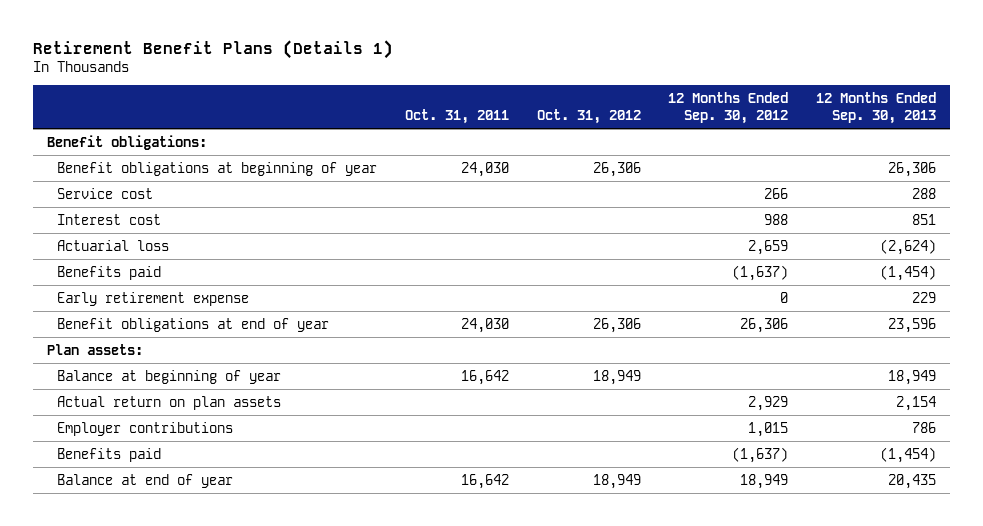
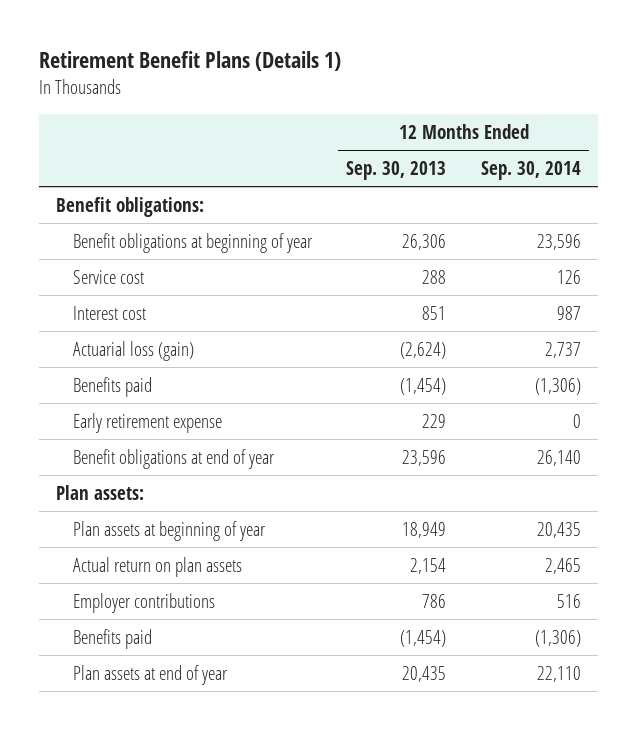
[405,109,510,125] Oct. 31, 2011 -> none
[536,109,641,125] Oct. 31, 2012 -> none
[668,92,789,125] 12 Months Ended Sep. 30, 2012 -> none
none -> [480,161,581,181] Sep. 30, 2014
[57,239,170,251] Actuarial loss -> [72,341,194,362] Actuarial loss (gain)
[57,369,282,384] Balance at beginning of year -> [72,521,266,542] Plan assets at beginning of year
[57,473,234,488] Balance at end of year -> [72,665,228,686] Plan assets at end of year

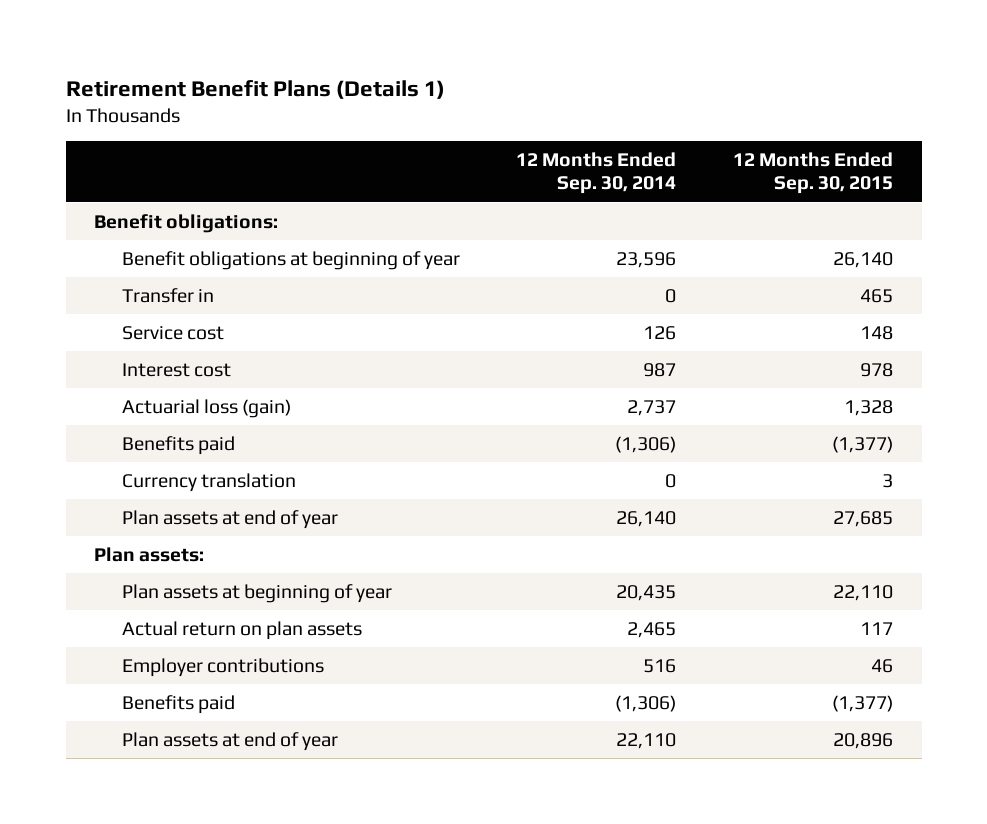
[346,161,447,181] Sep. 30, 2013 -> none
none -> [733,152,894,195] 12 Months Ended Sep. 30, 2015
none -> [121,287,214,303] Transfer in
[72,413,222,434] Early retirement expense -> none
none -> [121,472,296,492] Currency translation
[72,449,275,470] Benefit obligations at end of year -> [121,509,338,529] Plan assets at end of year

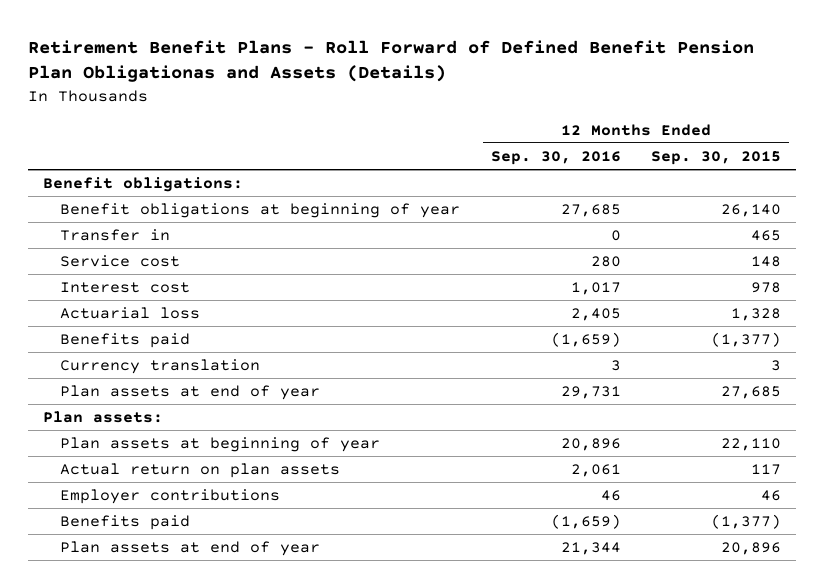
[65,79,445,99] Retirement Benefit Plans (Details 1) -> [27,40,754,83] Retirement Benefit Plans - Roll Forward of Defined Benefit Pension Plan Obligationas and Assets (Details)
[516,152,677,195] 12 Months Ended Sep. 30, 2014 -> none
none -> [490,150,621,165] Sep. 30, 2016
[121,398,291,418] Actuarial loss (gain) -> [60,306,201,319] Actuarial loss

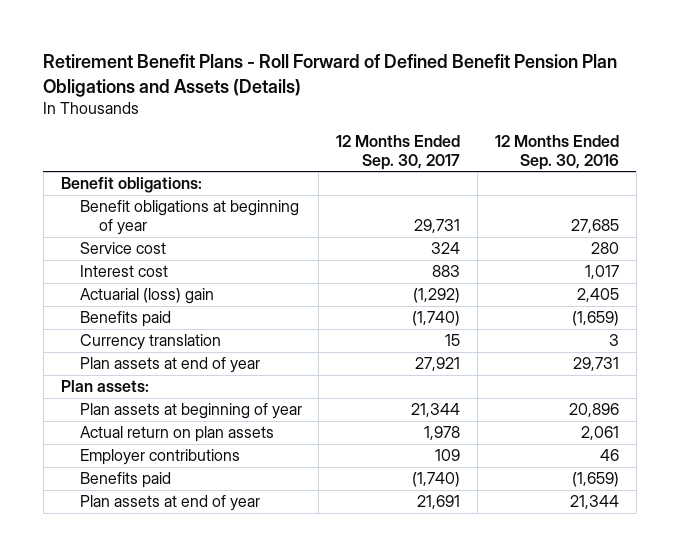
[27,40,754,83] Retirement Benefit Plans - Roll Forward of Defined Benefit Pension Plan Obligationas and Assets (Details) -> [43,53,618,97] Retirement Benefit Plans - Roll Forward of Defined Benefit Pension Plan Obligations and Assets (Details)
[651,150,782,165] Sep. 30, 2015 -> none
none -> [336,135,461,170] 12 Months Ended Sep. 30, 2017
[60,228,171,241] Transfer in -> none
[60,306,201,319] Actuarial loss -> [79,288,214,305] Actuarial (loss) gain

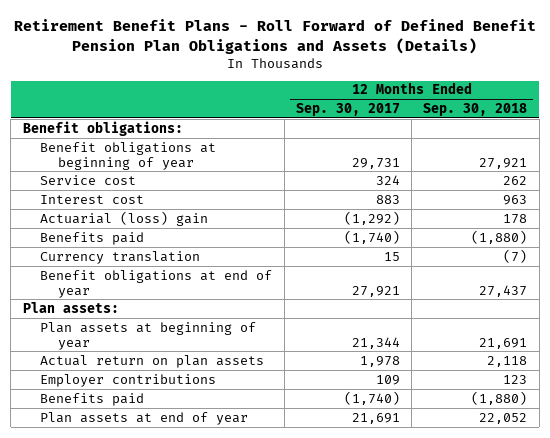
[494,135,619,170] 12 Months Ended Sep. 30, 2016 -> none
none -> [423,102,528,116] Sep. 30, 2018
[79,357,260,374] Plan assets at end of year -> [40,269,273,298] Benefit obligations at end of year

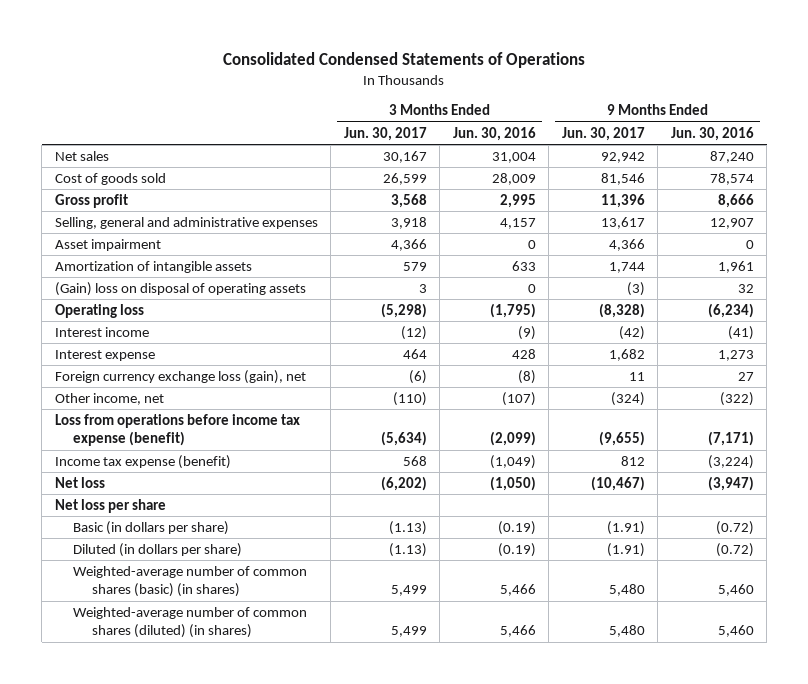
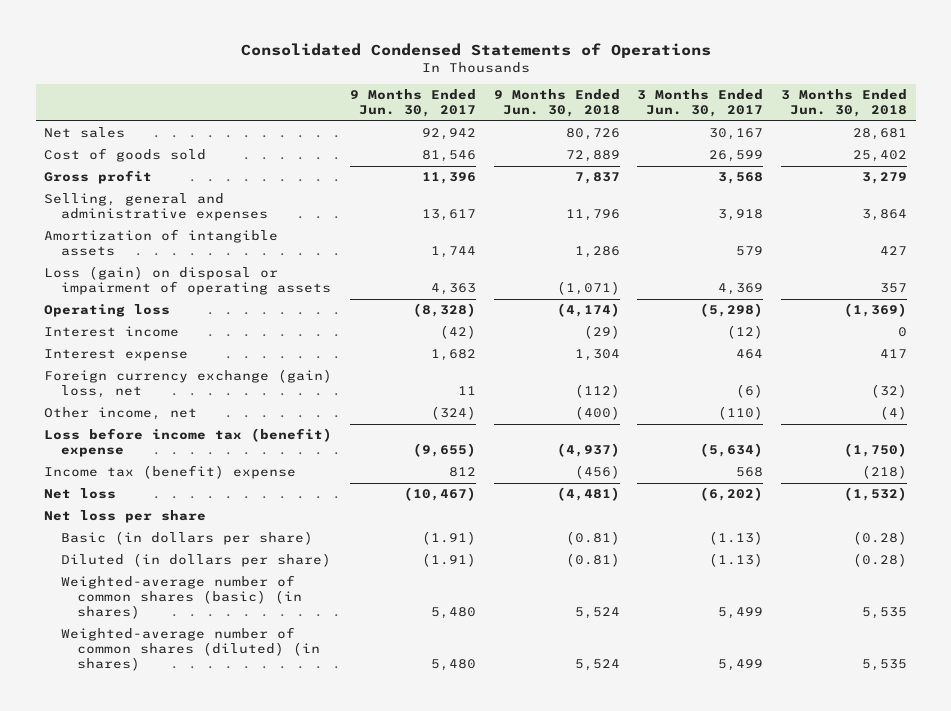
[452,126,536,141] Jun. 30, 2016 -> none
[670,126,754,141] Jun. 30, 2016 -> none
none -> [493,89,620,118] 9 Months Ended Jun. 30, 2018
none -> [780,89,907,118] 3 Months Ended Jun. 30, 2018
[54,238,161,251] Asset impairment -> none
[54,281,306,296] (Gain) loss on disposal of operating assets -> [44,266,331,296] Loss (gain) on disposal or impairment of operating assets
[418,283,427,293] 3 -> [718,283,764,296] 4,369
[626,281,645,296] (3) -> [430,283,476,296] 4,363
[54,369,306,384] Foreign currency exchange loss (gain), net -> [44,369,333,399] Foreign currency exchange (gain) loss, net
[54,413,300,447] Loss from operations before income tax expense (benefit) -> [44,428,333,458] Loss before income tax (benefit) expense
[54,454,231,469] Income tax expense (benefit) -> [44,465,297,480] Income tax (benefit) expense

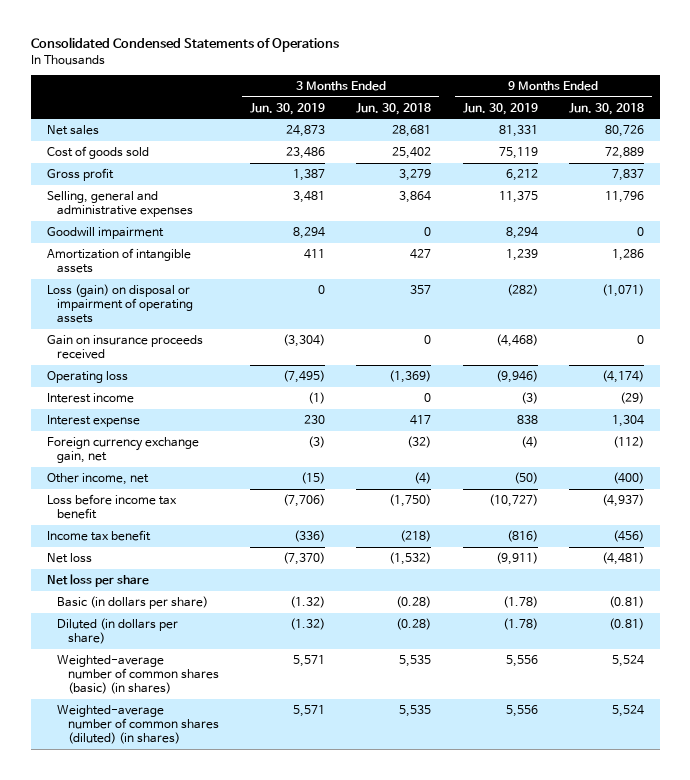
[349,89,476,118] 9 Months Ended Jun. 30, 2017 -> none
[637,89,764,118] 3 Months Ended Jun. 30, 2017 -> none
none -> [249,102,325,115] Jun. 30, 2019
none -> [462,102,538,115] Jun. 30, 2019
none -> [46,226,164,239] Goodwill impairment
none -> [46,334,203,360] Gain on insurance proceeds received
[44,369,333,399] Foreign currency exchange (gain) loss, net -> [46,436,199,464] Foreign currency exchange gain, net
[44,428,333,458] Loss before income tax (benefit) expense -> [46,493,177,520] Loss before income tax benefit
[44,465,297,480] Income tax (benefit) expense -> [46,529,151,541] Income tax benefit

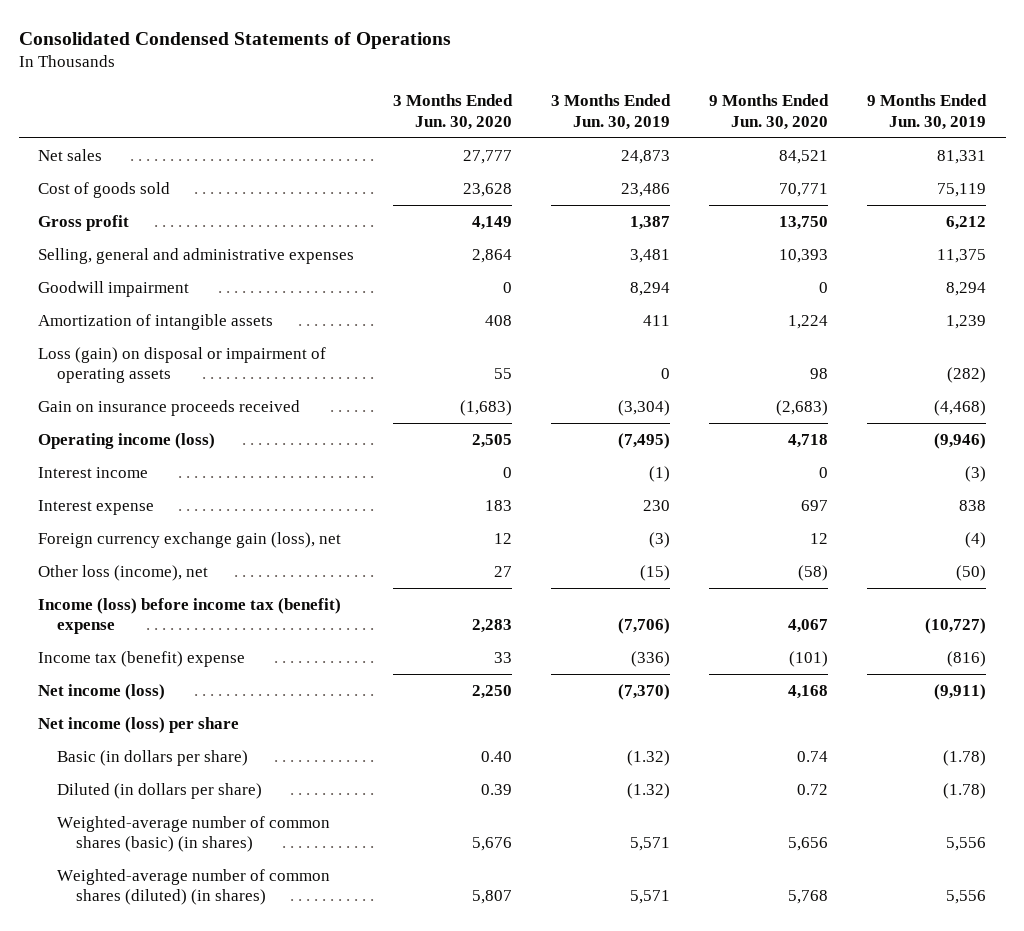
[356,102,432,115] Jun. 30, 2018 -> none
[568,102,644,115] Jun. 30, 2018 -> none
none -> [393,94,514,130] 3 Months Ended Jun. 30, 2020
none -> [709,94,830,130] 9 Months Ended Jun. 30, 2020
[46,370,128,383] Operating loss -> [38,432,216,449] Operating income (loss)
[46,436,199,464] Foreign currency exchange gain, net -> [38,531,342,548] Foreign currency exchange gain (loss), net
[46,472,149,485] Other income, net -> [38,564,209,581] Other loss (income), net
[46,493,177,520] Loss before income tax benefit -> [38,597,342,635] Income (loss) before income tax (benefit) expense
[46,529,151,541] Income tax benefit -> [38,650,246,667] Income tax (benefit) expense
[46,552,92,563] Net loss -> [38,683,166,700] Net income (loss)
[46,573,149,587] Net loss per share -> [38,716,240,733] Net income (loss) per share

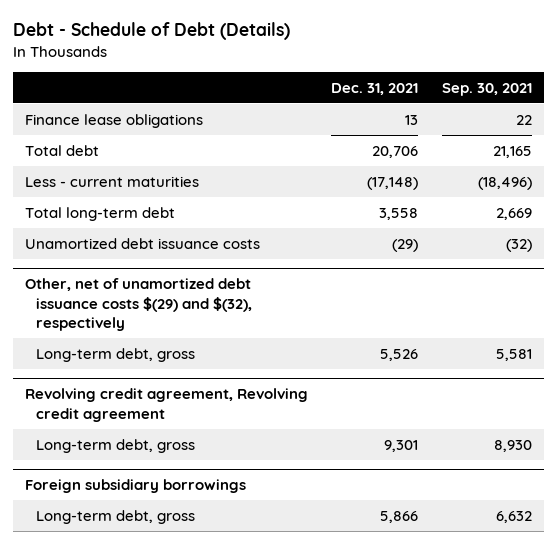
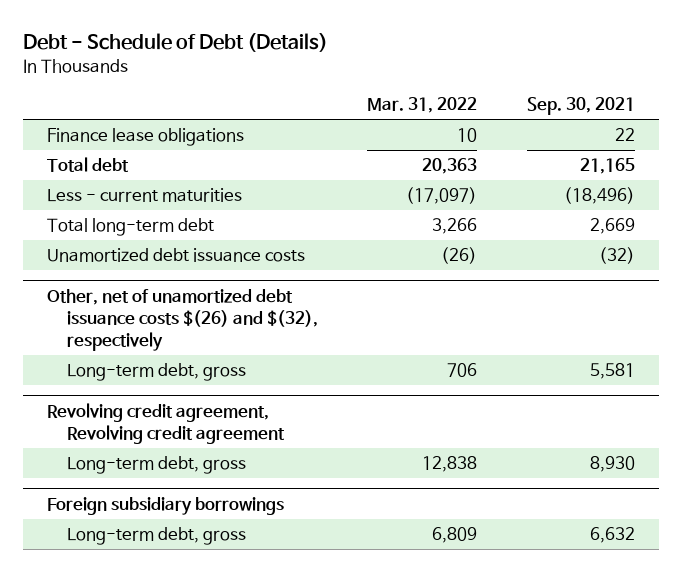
[331,82,419,95] Dec. 31, 2021 -> none
none -> [367,97,478,114] Mar. 31, 2022
[24,278,253,332] Other, net of unamortized debt issuance costs $(29) and $(32), respectively -> [47,289,318,352] Other, net of unamortized debt issuance costs $(26) and $(32), respectively

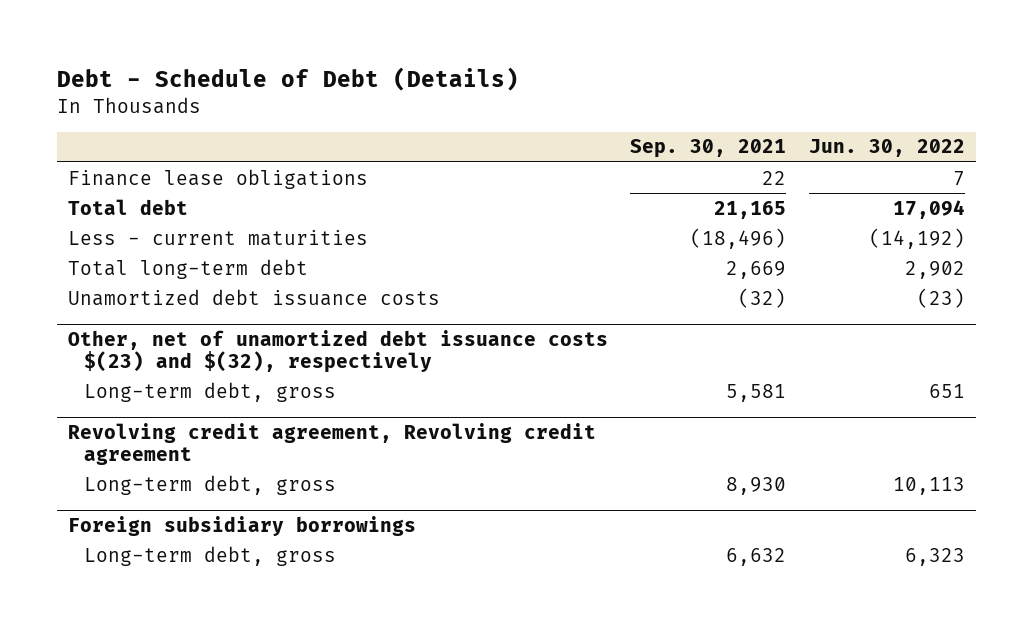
[367,97,478,114] Mar. 31, 2022 -> none
none -> [808,139,965,158] Jun. 30, 2022
[47,289,318,352] Other, net of unamortized debt issuance costs $(26) and $(32), respectively -> [68,329,609,373] Other, net of unamortized debt issuance costs $(23) and $(32), respectively

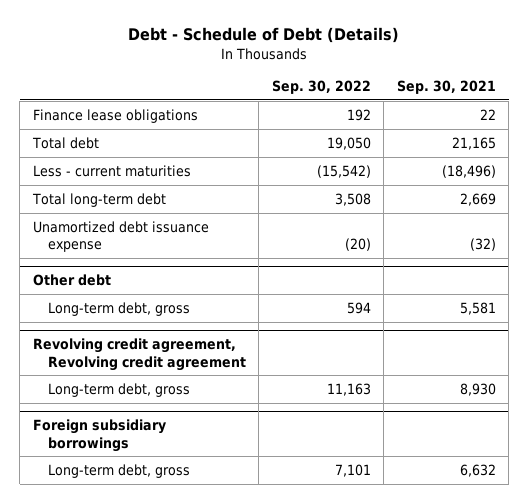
[808,139,965,158] Jun. 30, 2022 -> none
none -> [271,79,371,94] Sep. 30, 2022
[68,288,441,306] Unamortized debt issuance costs -> [32,220,209,252] Unamortized debt issuance expense
[68,329,609,373] Other, net of unamortized debt issuance costs $(23) and $(32), respectively -> [32,274,111,287] Other debt

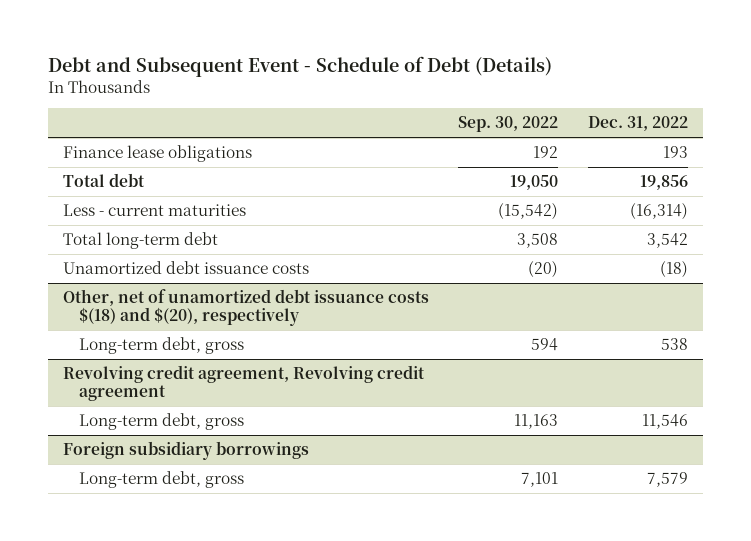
[128,27,400,44] Debt - Schedule of Debt (Details) -> [47,55,552,77] Debt and Subsequent Event - Schedule of Debt (Details)
[396,79,496,94] Sep. 30, 2021 -> none
none -> [588,116,689,132] Dec. 31, 2022
[32,220,209,252] Unamortized debt issuance expense -> [62,261,309,275] Unamortized debt issuance costs
[32,274,111,287] Other debt -> [62,289,429,326] Other, net of unamortized debt issuance costs $(18) and $(20), respectively

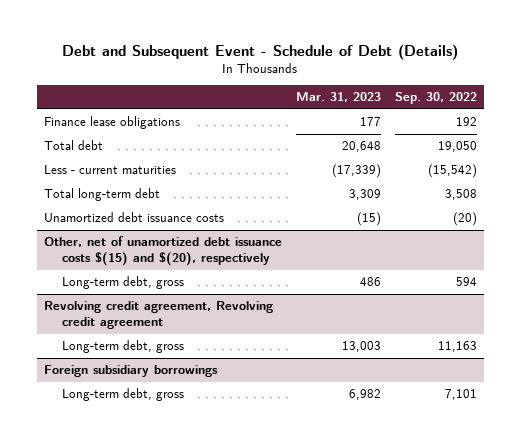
[588,116,689,132] Dec. 31, 2022 -> none
none -> [295,92,381,103] Mar. 31, 2023
[62,289,429,326] Other, net of unamortized debt issuance costs $(18) and $(20), respectively -> [43,236,282,267] Other, net of unamortized debt issuance costs $(15) and $(20), respectively

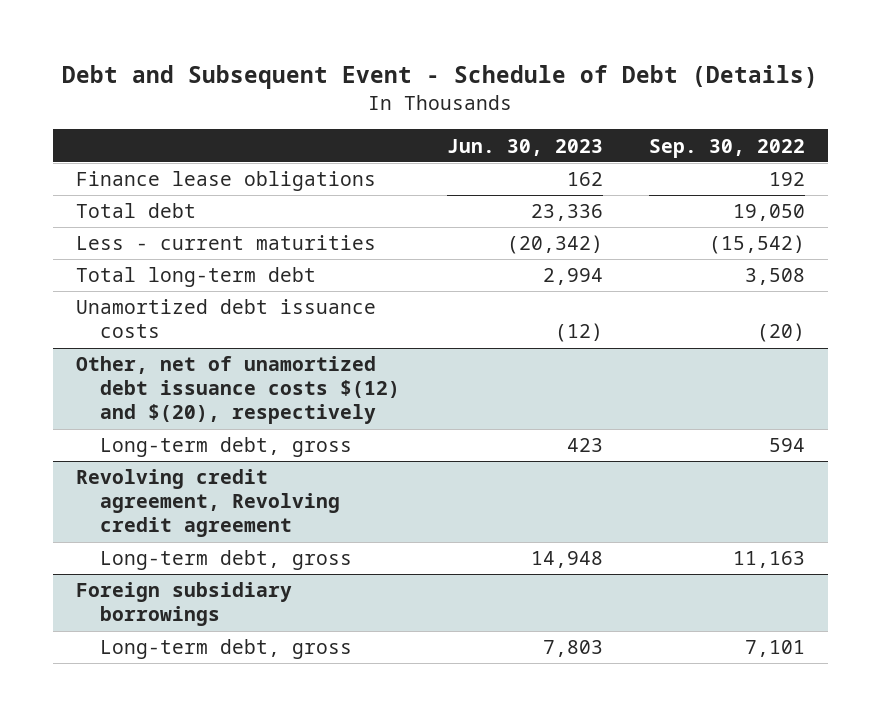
[295,92,381,103] Mar. 31, 2023 -> none
none -> [446,138,603,156] Jun. 30, 2023
[43,236,282,267] Other, net of unamortized debt issuance costs $(15) and $(20), respectively -> [75,356,401,425] Other, net of unamortized debt issuance costs $(12) and $(20), respectively

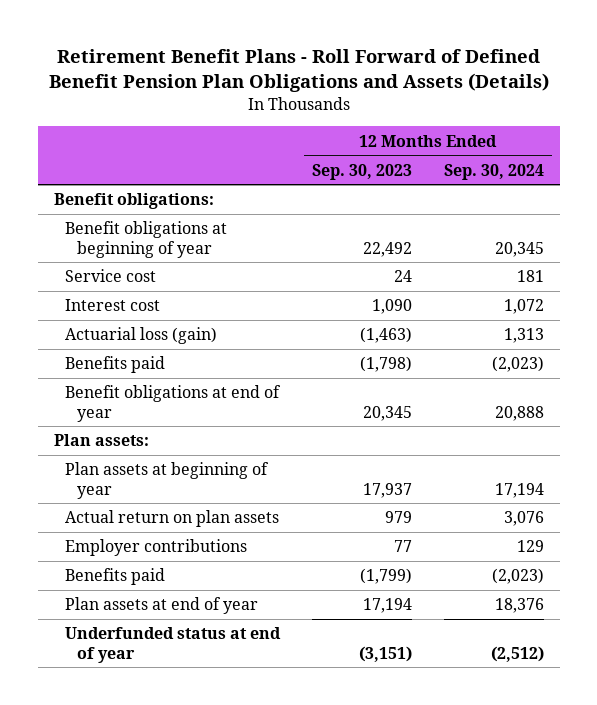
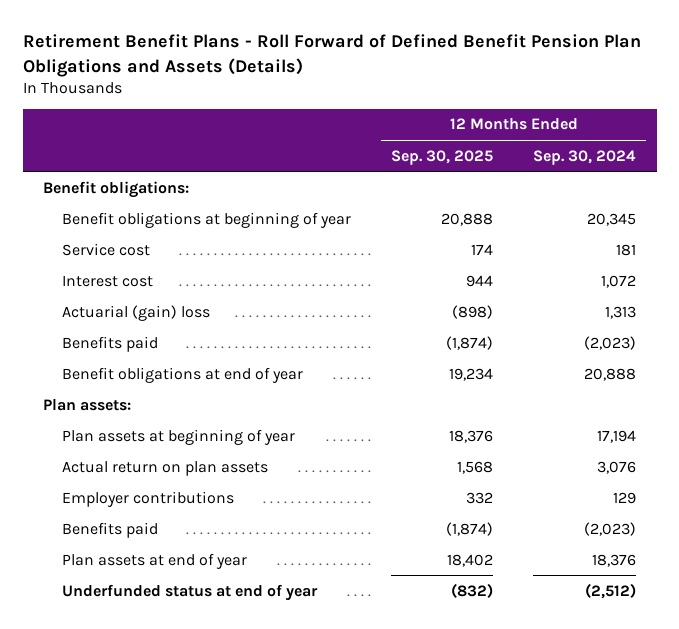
[312,163,413,180] Sep. 30, 2023 -> none
none -> [391,149,494,165] Sep. 30, 2025
[65,327,218,345] Actuarial loss (gain) -> [61,304,210,321] Actuarial (gain) loss

